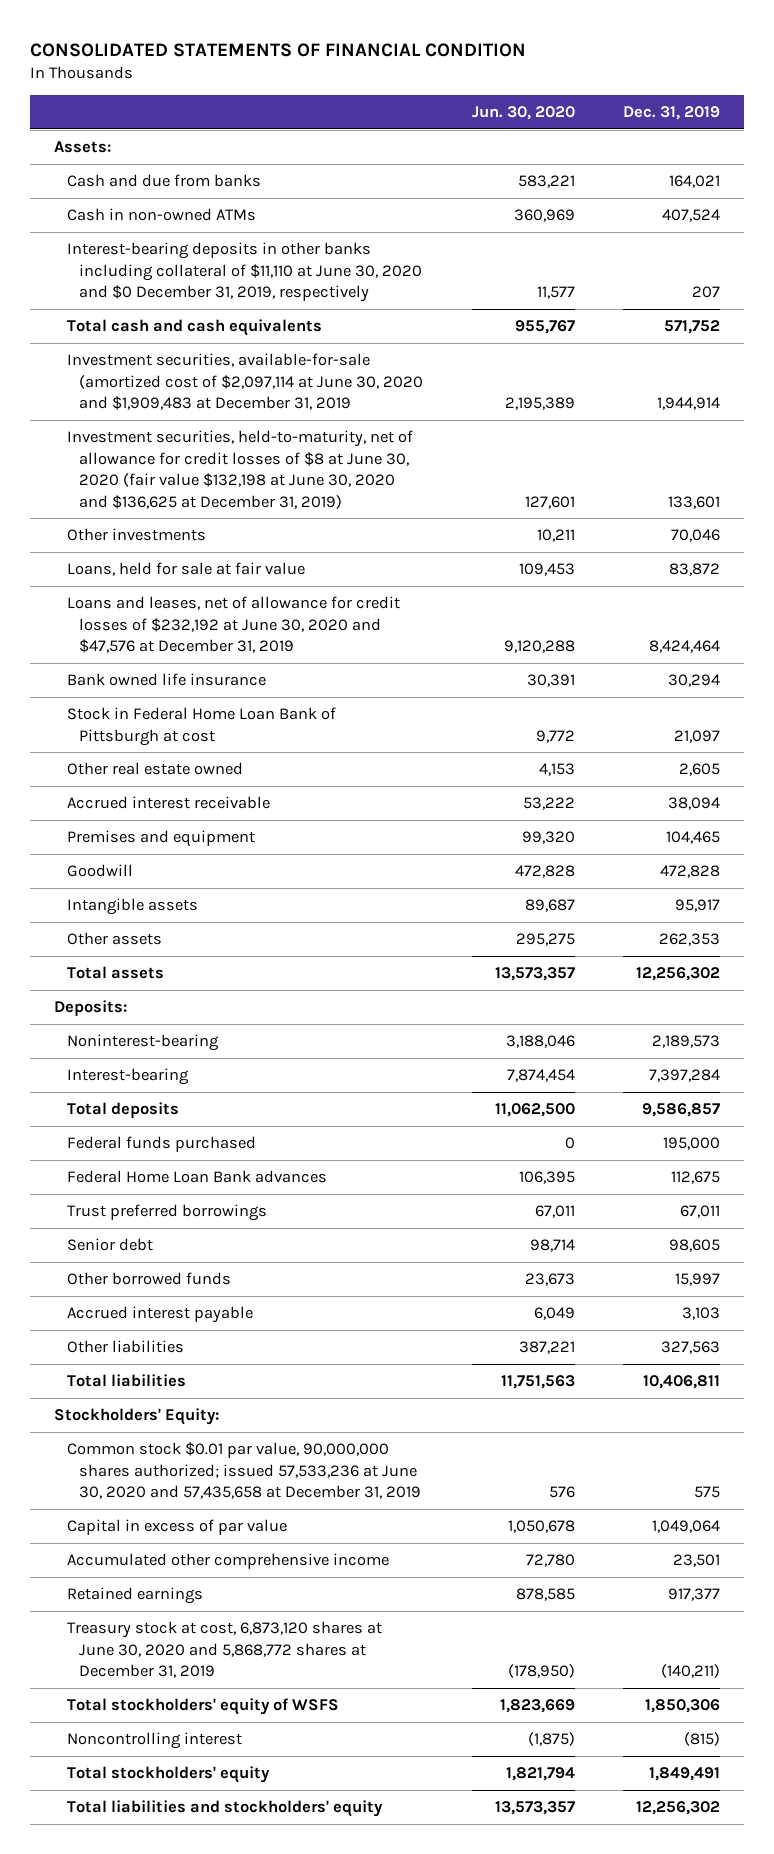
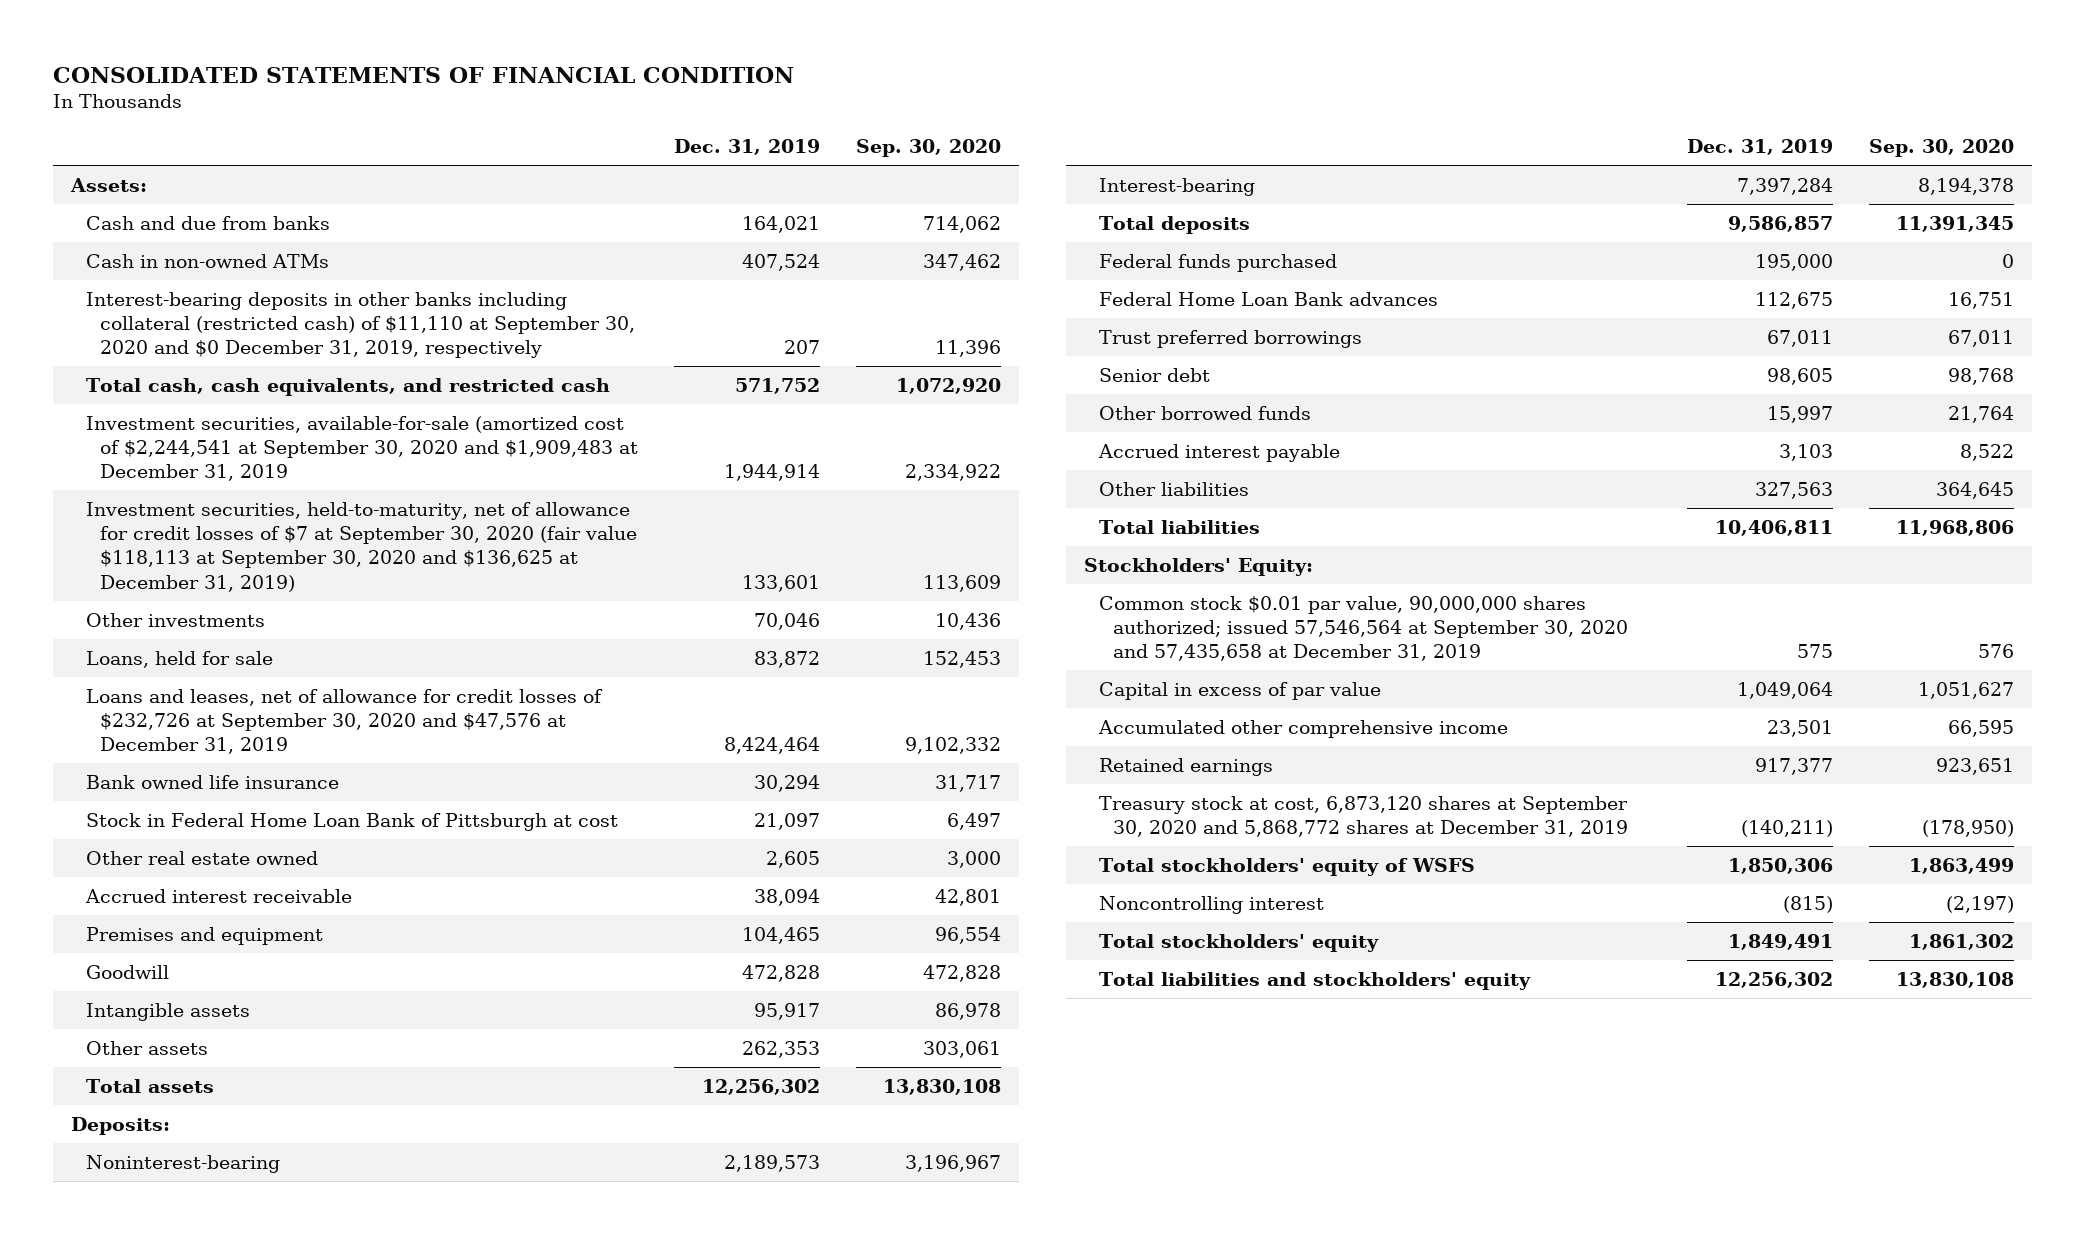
[471,106,575,121] Jun. 30, 2020 -> none
none -> [855,139,1001,158] Sep. 30, 2020
[66,242,423,303] Interest-bearing deposits in other banks including collateral of $11,110 at June 30, 2020 and $0 December 31, 2019, respectively -> [85,291,635,359] Interest-bearing deposits in other banks including collateral (restricted cash) of $11,110 at September 30, 2020 and $0 December 31, 2019, respectively
[66,319,322,337] Total cash and cash equivalents -> [85,377,610,396] Total cash, cash equivalents, and restricted cash
[66,353,424,411] Investment securities, available-for-sale (amortized cost of $2,097,114 at June 30, 2020 and $1,909,483 at December 31, 2019 -> [85,415,638,482] Investment securities, available-for-sale (amortized cost of $2,244,541 at September 30, 2020 and $1,909,483 at December 31, 2019
[66,430,413,509] Investment securities, held-to-maturity, net of allowance for credit losses of $8 at June 30, 2020 (fair value $132,198 at June 30, 2020 and $136,625 at December 31, 2019) -> [85,501,637,592] Investment securities, held-to-maturity, net of allowance for credit losses of $7 at September 30, 2020 (fair value $118,113 at September 30, 2020 and $136,625 at December 31, 2019)
[66,562,305,577] Loans, held for sale at fair value -> [85,650,273,668] Loans, held for sale
[66,596,400,654] Loans and leases, net of allowance for credit losses of $232,192 at June 30, 2020 and $47,576 at December 31, 2019 -> [85,688,603,755] Loans and leases, net of allowance for credit losses of $232,726 at September 30, 2020 and $47,576 at December 31, 2019
[66,1442,422,1500] Common stock $0.01 par value, 90,000,000 shares authorized; issued 57,533,236 at June 30, 2020 and 57,435,658 at December 31, 2019 -> [1098,595,1628,662] Common stock $0.01 par value, 90,000,000 shares authorized; issued 57,546,564 at September 30, 2020 and 57,435,658 at December 31, 2019
[66,1621,382,1679] Treasury stock at cost, 6,873,120 shares at June 30, 2020 and 5,868,772 shares at December 31, 2019 -> [1098,795,1628,838] Treasury stock at cost, 6,873,120 shares at September 30, 2020 and 5,868,772 shares at December 31, 2019

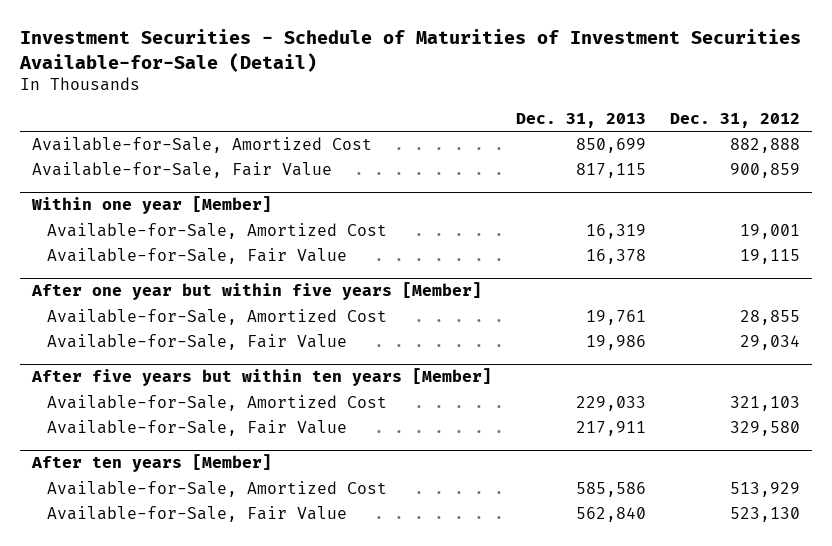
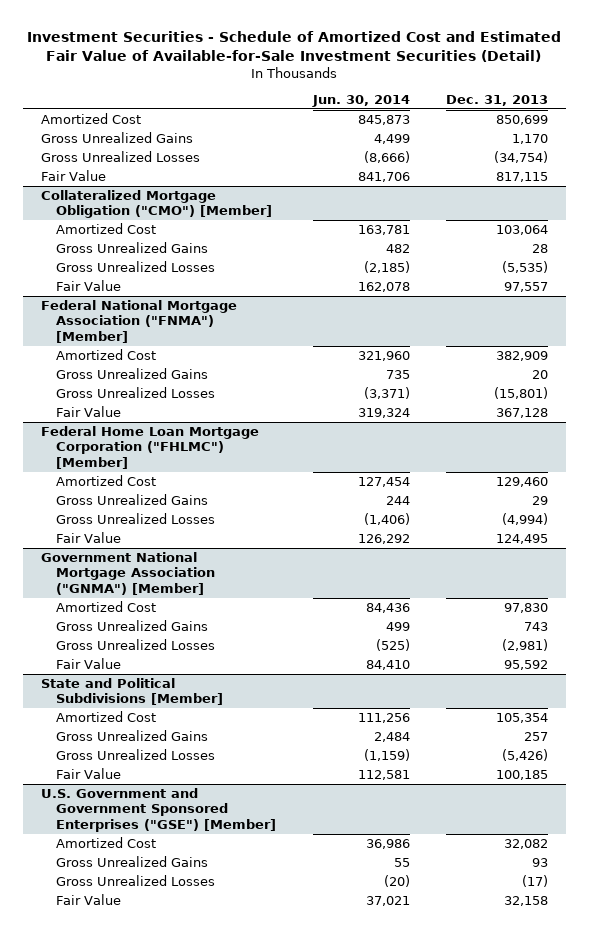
[18,29,801,72] Investment Securities - Schedule of Maturities of Investment Securities Available-for-Sale (Detail) -> [27,30,562,63] Investment Securities - Schedule of Amortized Cost and Estimated Fair Value of Available-for-Sale Investment Securities (Detail)
[670,113,801,129] Dec. 31, 2012 -> none
none -> [311,94,410,107] Jun. 30, 2014
[30,196,272,215] Within one year [Member] -> none
[30,282,482,301] After one year but within five years [Member] -> none
[30,368,492,387] After five years but within ten years [Member] -> none
[30,454,272,473] After ten years [Member] -> none
[31,137,372,154] Available-for-Sale, Amortized Cost -> [40,112,141,124] Amortized Cost
none -> [40,131,193,143] Gross Unrealized Gains
none -> [40,150,200,162] Gross Unrealized Losses
[31,162,332,179] Available-for-Sale, Fair Value -> [40,169,106,181] Fair Value
none -> [40,189,273,219] Collateralized Mortgage Obligation ("CMO") [Member]
[47,223,388,240] Available-for-Sale, Amortized Cost -> [56,222,157,234] Amortized Cost
[586,224,647,240] 16,319 -> [495,224,548,235] 103,064
none -> [56,241,209,253] Gross Unrealized Gains
none -> [56,260,216,272] Gross Unrealized Losses
[47,248,348,265] Available-for-Sale, Fair Value -> [56,279,122,291] Fair Value
[586,249,647,265] 16,378 -> [503,281,548,292] 97,557
none -> [40,299,237,343] Federal National Mortgage Association ("FNMA") [Member]
[47,309,388,326] Available-for-Sale, Amortized Cost -> [56,348,157,360] Amortized Cost
[586,310,647,326] 19,761 -> [495,350,548,361] 382,909
none -> [56,367,209,379] Gross Unrealized Gains
none -> [56,386,216,398] Gross Unrealized Losses
[47,334,348,351] Available-for-Sale, Fair Value -> [56,405,122,417] Fair Value
[586,335,647,351] 19,986 -> [495,407,548,418] 367,128
none -> [40,425,259,469] Federal Home Loan Mortgage Corporation ("FHLMC") [Member]
[47,395,388,412] Available-for-Sale, Amortized Cost -> [56,474,157,486] Amortized Cost
[576,396,647,412] 229,033 -> [495,476,548,487] 129,460
none -> [56,493,209,505] Gross Unrealized Gains
none -> [56,512,216,524] Gross Unrealized Losses
[47,420,348,437] Available-for-Sale, Fair Value -> [56,531,122,543] Fair Value
[576,421,647,437] 217,911 -> [495,533,548,544] 124,495
none -> [40,551,216,595] Government National Mortgage Association ("GNMA") [Member]
[47,481,388,498] Available-for-Sale, Amortized Cost -> [56,600,157,612] Amortized Cost
[576,482,647,498] 585,586 -> [503,602,548,613] 97,830
none -> [56,619,209,631] Gross Unrealized Gains
none -> [56,638,216,650] Gross Unrealized Losses
[47,506,348,523] Available-for-Sale, Fair Value -> [56,657,122,669] Fair Value
[576,507,647,523] 562,840 -> [503,659,548,670] 95,592
none -> [40,677,224,706] State and Political Subdivisions [Member]
none -> [56,710,157,722] Amortized Cost
none -> [56,729,209,741] Gross Unrealized Gains
none -> [56,748,216,760] Gross Unrealized Losses
none -> [56,767,122,779] Fair Value
none -> [40,787,277,832] U.S. Government and Government Sponsored Enterprises ("GSE") [Member]
none -> [56,836,157,848] Amortized Cost
none -> [56,855,209,867] Gross Unrealized Gains
none -> [56,874,216,886] Gross Unrealized Losses
none -> [56,893,122,905] Fair Value

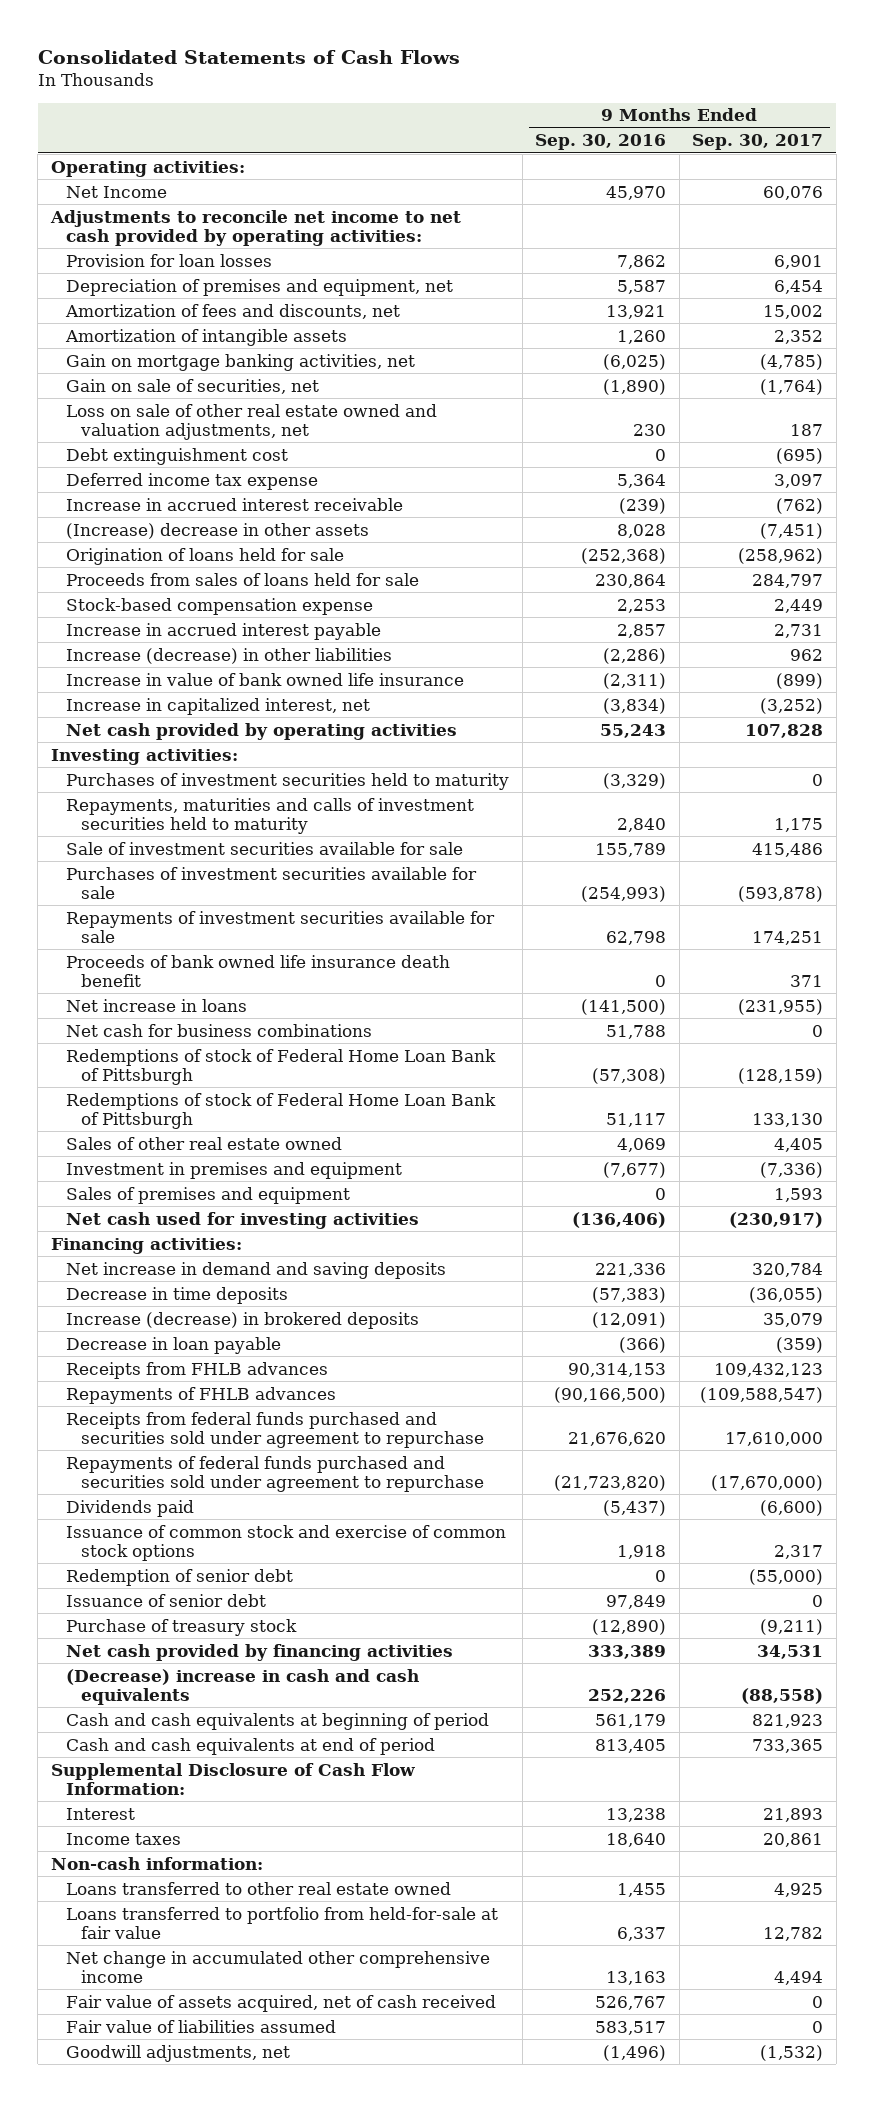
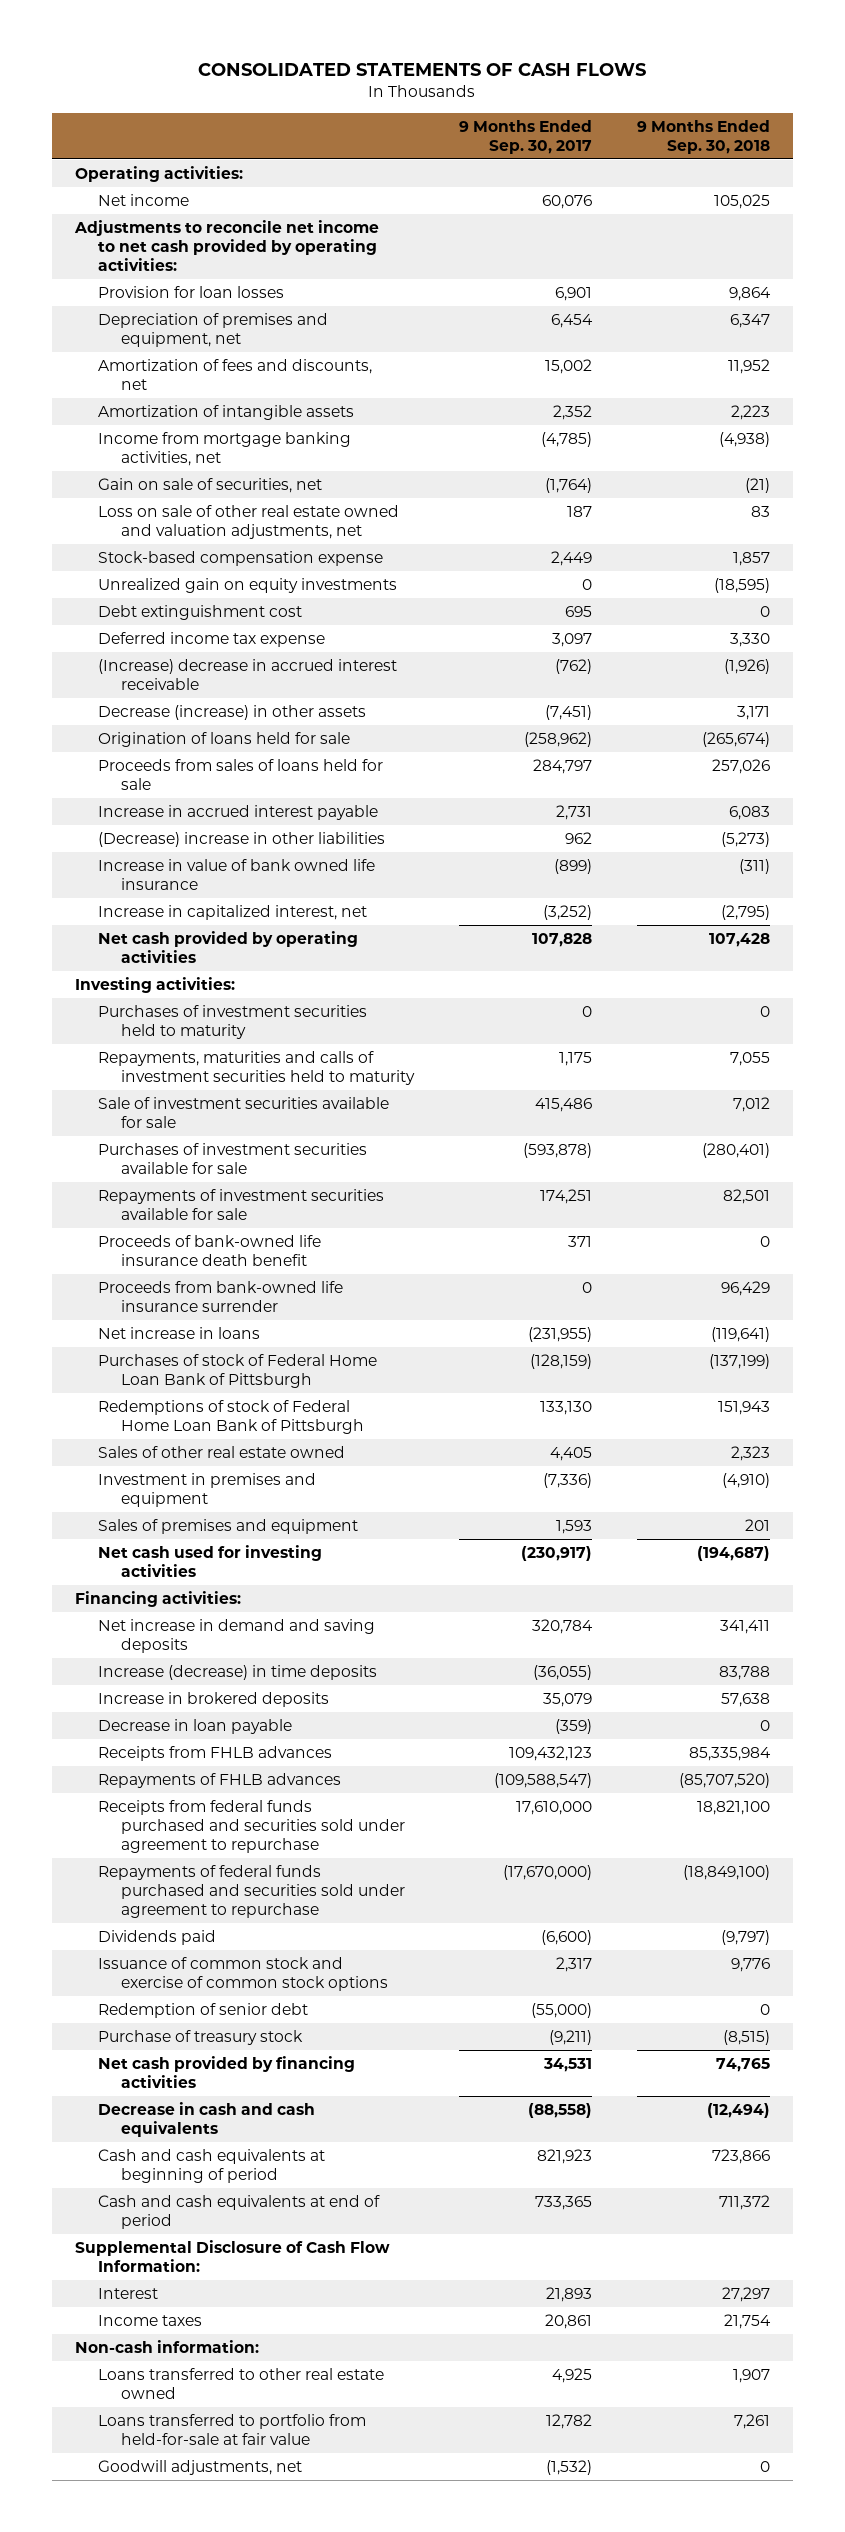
[37,49,460,64] Consolidated Statements of Cash Flows -> [198,63,647,77] CONSOLIDATED STATEMENTS OF CASH FLOWS
[535,134,667,151] Sep. 30, 2016 -> none
none -> [636,119,770,154] 9 Months Ended Sep. 30, 2018
[66,185,168,198] Net Income -> [97,193,189,206] Net income
[66,353,416,371] Gain on mortgage banking activities, net -> [97,431,351,466] Income from mortgage banking activities, net
[66,597,374,615] Stock-based compensation expense -> [97,550,383,566] Stock-based compensation expense
none -> [97,577,397,593] Unrealized gain on equity investments
[776,447,824,464] (695) -> [564,605,592,617] 695
[66,497,404,511] Increase in accrued interest receivable -> [97,658,397,690] (Increase) decrease in accrued interest receivable
[66,522,370,539] (Increase) decrease in other assets -> [97,704,366,720] Decrease (increase) in other assets
[66,647,393,664] Increase (decrease) in other liabilities -> [97,831,385,847] (Decrease) increase in other liabilities
[66,954,451,987] Proceeds of bank owned life insurance death benefit -> [97,1234,321,1266] Proceeds of bank-owned life insurance death benefit
none -> [97,1280,343,1312] Proceeds from bank-owned life insurance surrender
[66,1023,373,1037] Net cash for business combinations -> none
[66,1048,497,1085] Redemptions of stock of Federal Home Loan Bank of Pittsburgh -> [97,1353,377,1388] Purchases of stock of Federal Home Loan Bank of Pittsburgh
[66,1286,289,1304] Decrease in time deposits -> [97,1664,377,1680] Increase (decrease) in time deposits
[66,1311,420,1329] Increase (decrease) in brokered deposits -> [97,1691,329,1707] Increase in brokered deposits
[66,1593,267,1607] Issuance of senior debt -> none
[66,1668,420,1705] (Decrease) increase in cash and cash equivalents -> [97,2101,315,2137] Decrease in cash and cash equivalents
[66,1950,491,1983] Net change in accumulated other comprehensive income -> none
[66,1994,497,2012] Fair value of assets acquired, net of cash received -> none
[66,2019,337,2033] Fair value of liabilities assumed -> none

